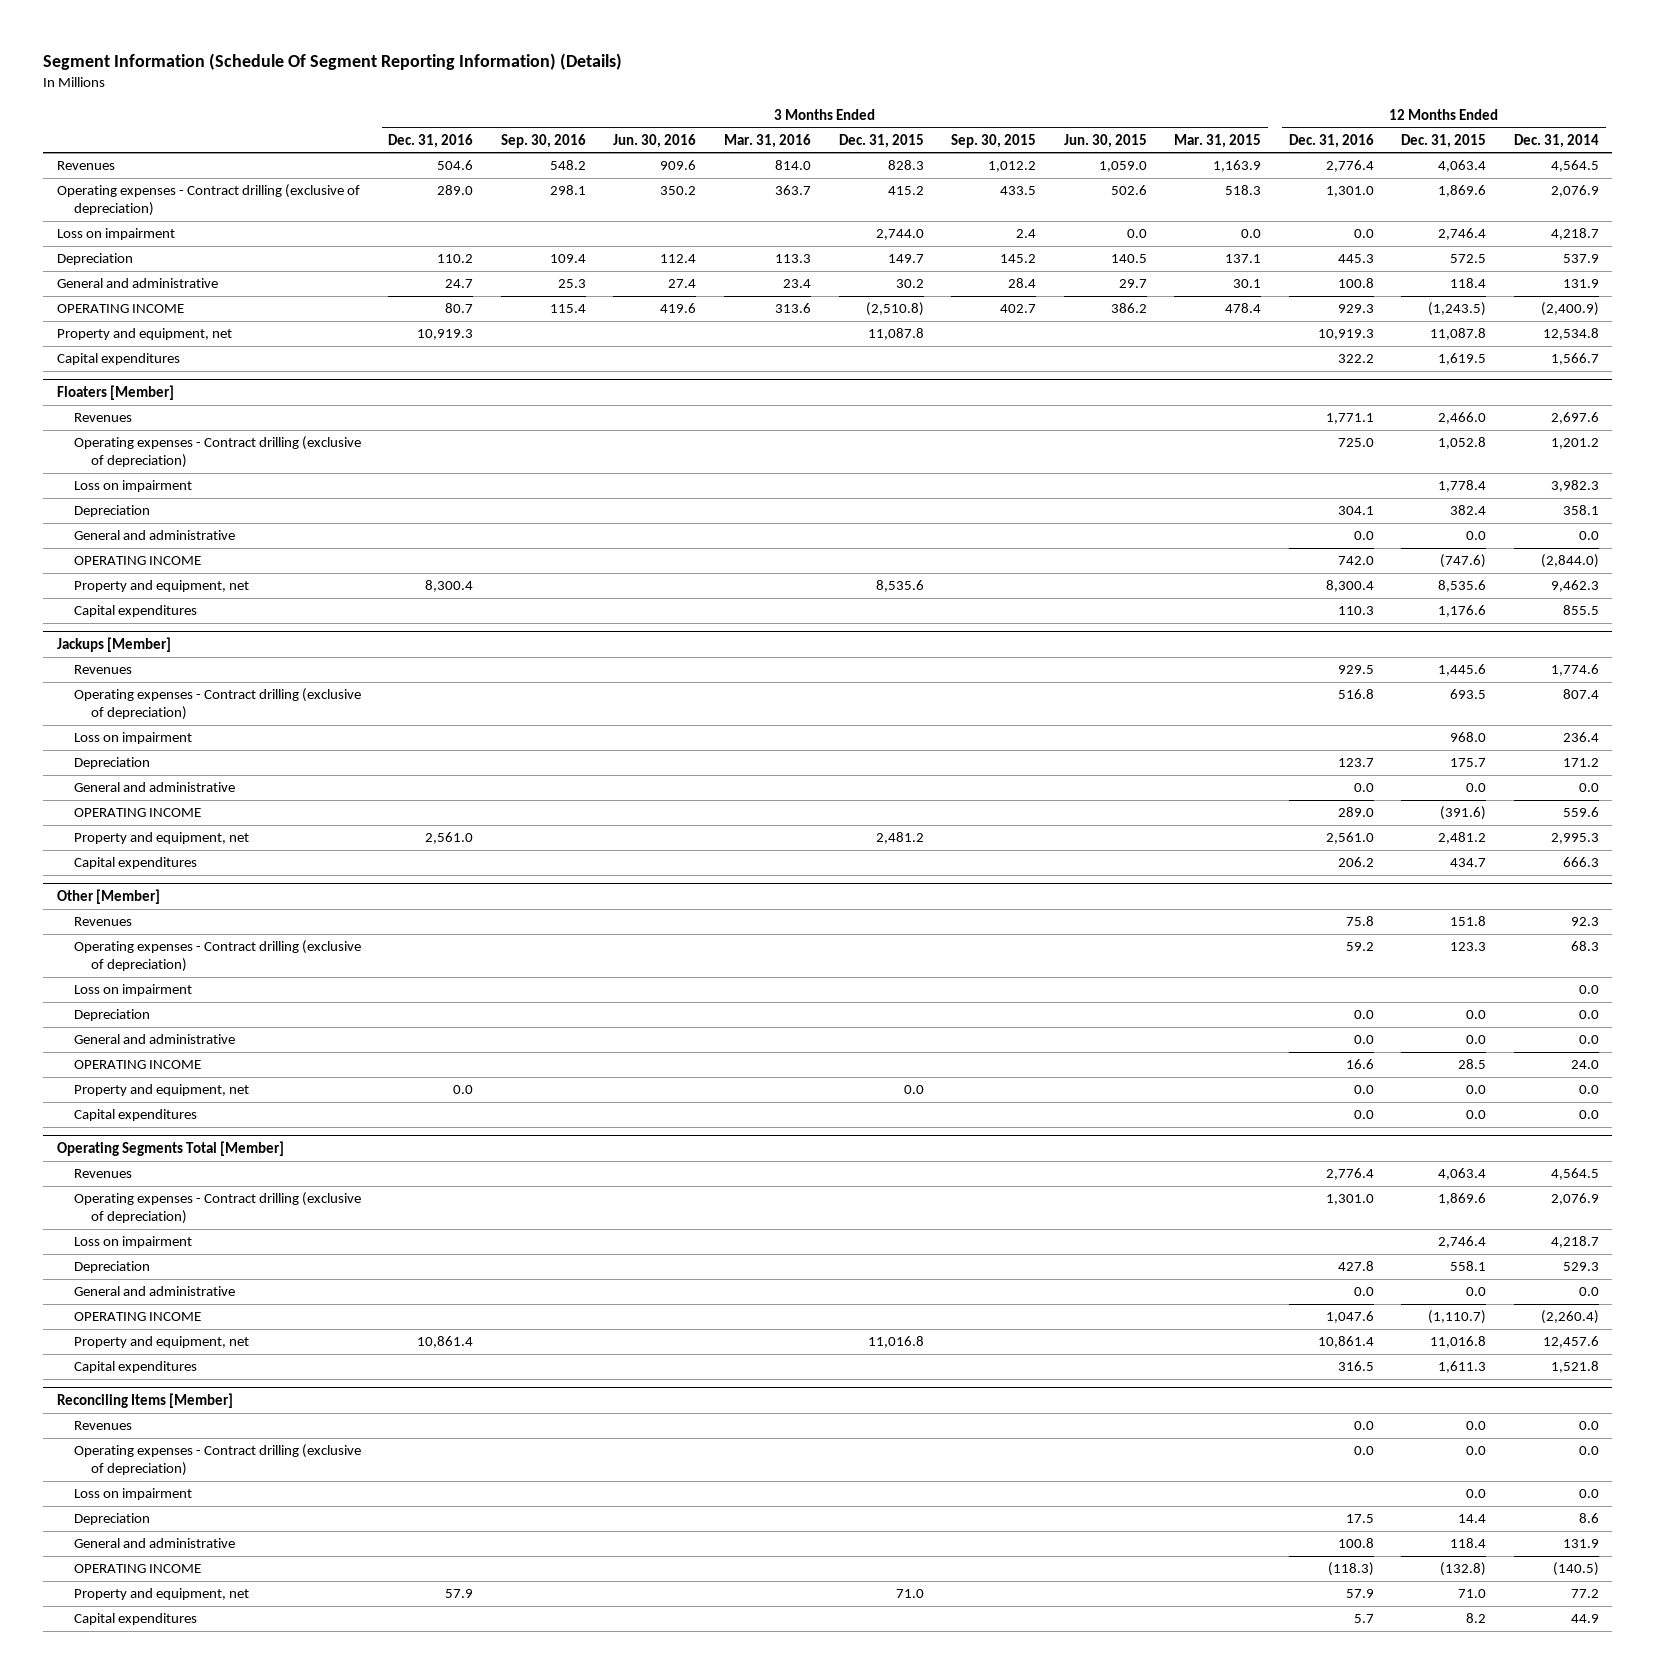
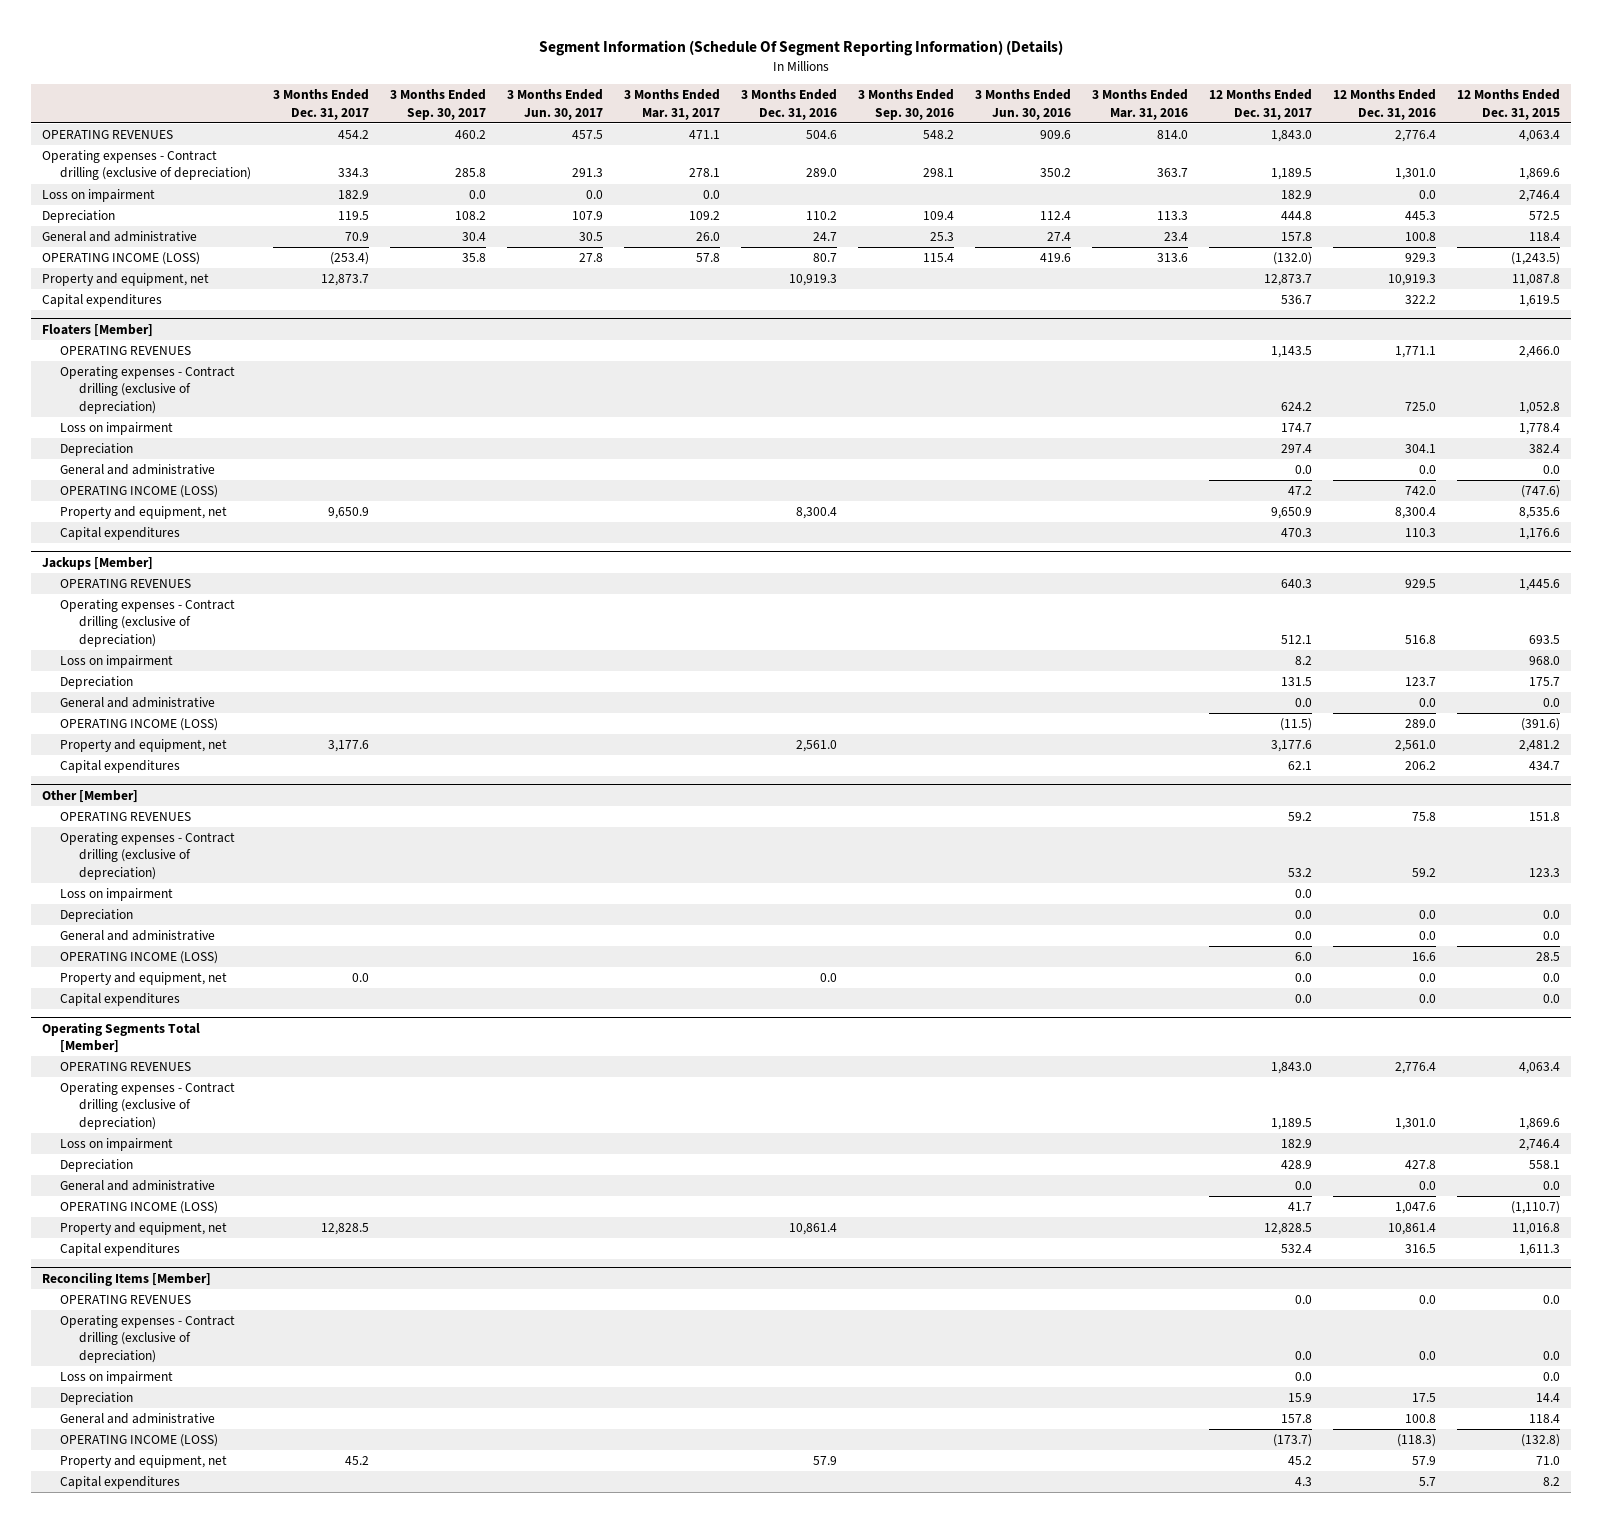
[838,133,924,148] Dec. 31, 2015 -> none
[951,133,1037,148] Sep. 30, 2015 -> none
[1063,133,1147,148] Jun. 30, 2015 -> none
[1174,133,1262,148] Mar. 31, 2015 -> none
[1513,133,1599,148] Dec. 31, 2014 -> none
none -> [272,89,369,120] 3 Months Ended Dec. 31, 2017
none -> [389,89,486,120] 3 Months Ended Sep. 30, 2017
none -> [506,89,603,120] 3 Months Ended Jun. 30, 2017
none -> [623,89,720,120] 3 Months Ended Mar. 31, 2017
none -> [1209,89,1313,120] 12 Months Ended Dec. 31, 2017
[56,161,115,171] Revenues -> [41,130,173,140] OPERATING REVENUES
[56,304,184,314] OPERATING INCOME -> [41,252,200,266] OPERATING INCOME (LOSS)
[73,413,132,423] Revenues -> [60,346,192,356] OPERATING REVENUES
[73,556,201,566] OPERATING INCOME -> [60,485,219,499] OPERATING INCOME (LOSS)
[73,665,132,675] Revenues -> [60,579,192,589] OPERATING REVENUES
[73,808,201,818] OPERATING INCOME -> [60,718,219,732] OPERATING INCOME (LOSS)
[73,917,132,927] Revenues -> [60,812,192,822] OPERATING REVENUES
[73,1060,201,1070] OPERATING INCOME -> [60,951,219,965] OPERATING INCOME (LOSS)
[73,1169,132,1179] Revenues -> [60,1062,192,1072] OPERATING REVENUES
[73,1312,201,1322] OPERATING INCOME -> [60,1201,219,1215] OPERATING INCOME (LOSS)
[73,1421,132,1431] Revenues -> [60,1295,192,1305] OPERATING REVENUES
[73,1564,201,1574] OPERATING INCOME -> [60,1434,219,1448] OPERATING INCOME (LOSS)

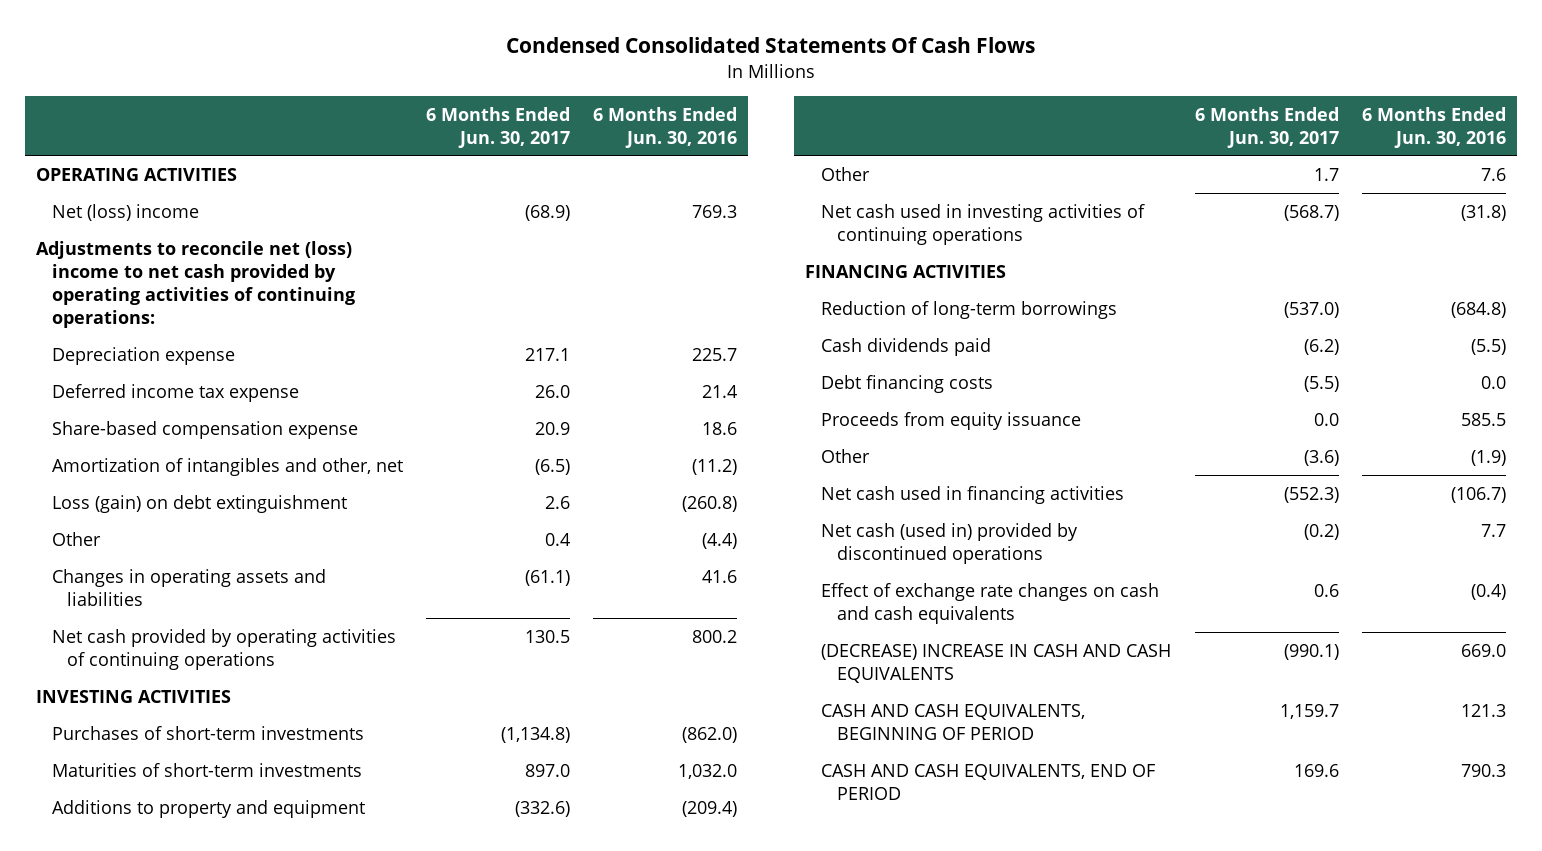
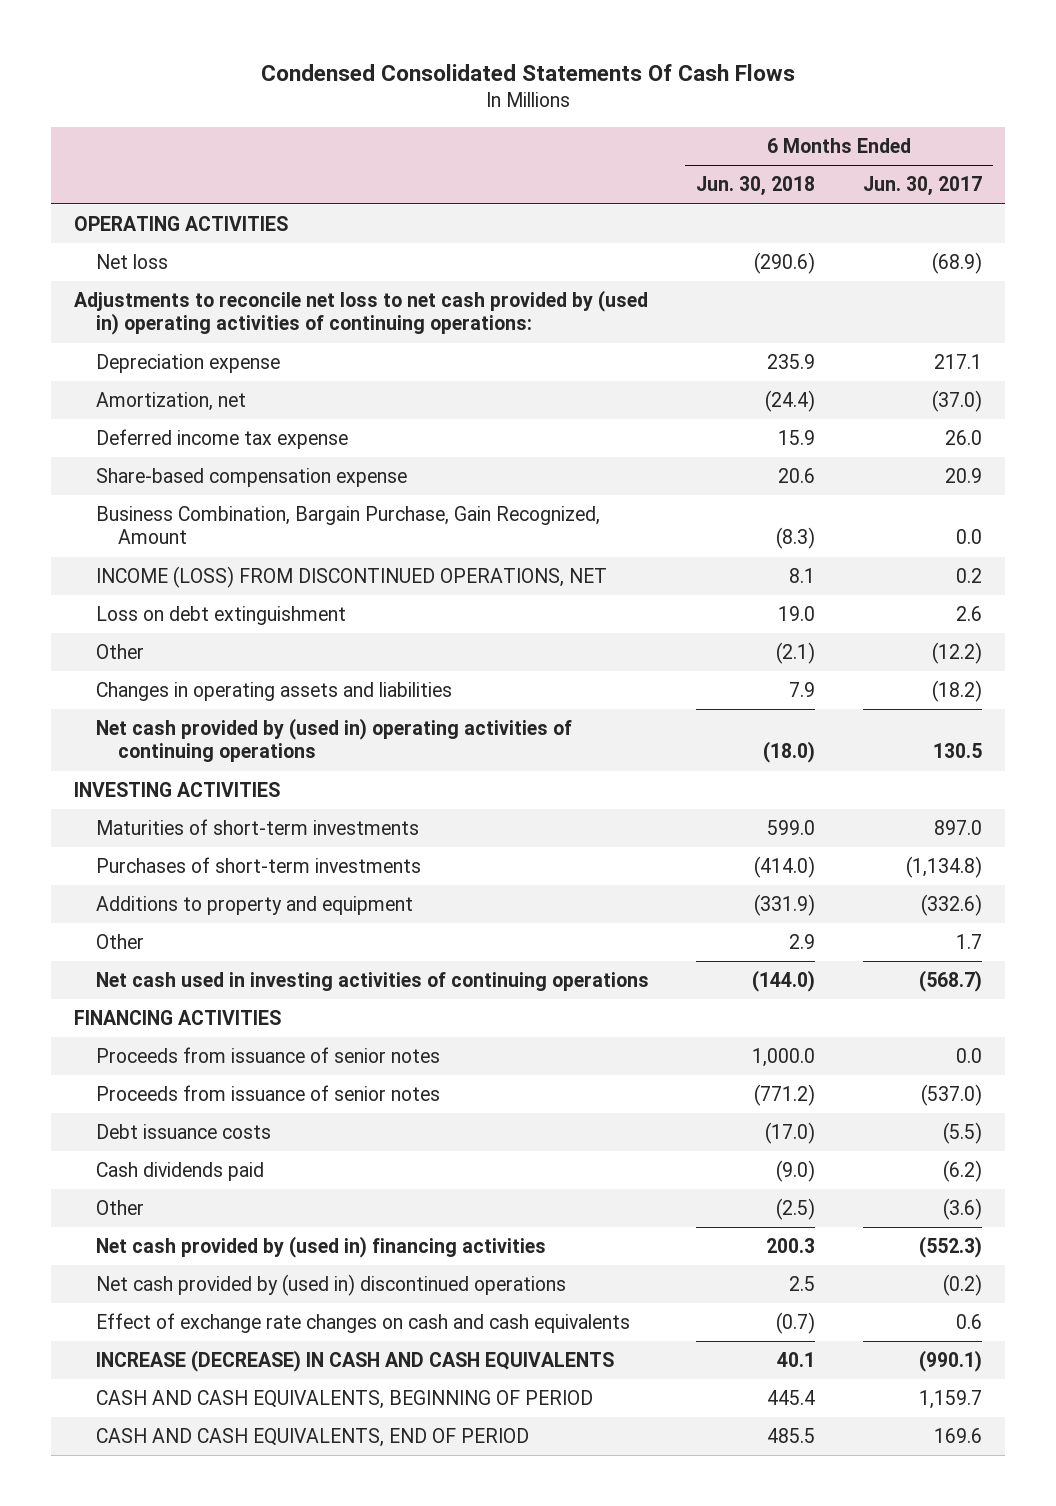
[592,106,737,148] 6 Months Ended Jun. 30, 2016 -> none
none -> [696,176,816,197] Jun. 30, 2018
[51,203,199,221] Net (loss) income -> [96,254,169,270] Net loss
[36,240,355,328] Adjustments to reconcile net (loss) income to net cash provided by operating activities of continuing operations: -> [74,290,649,336] Adjustments to reconcile net loss to net cash provided by (used in) operating activities of continuing operations:
none -> [96,392,247,412] Amortization, net
[51,457,403,476] Amortization of intangibles and other, net -> none
none -> [96,506,601,545] Business Combination, Bargain Purchase, Gain Recognized, Amount
none -> [96,566,608,589] INCOME (LOSS) FROM DISCONTINUED OPERATIONS, NET
[51,494,347,513] Loss (gain) on debt extinguishment -> [96,606,347,626] Loss on debt extinguishment
[544,532,570,546] 0.4 -> [931,642,982,665] (12.2)
[524,569,570,586] (61.1) -> [931,680,982,703] (18.2)
[51,628,396,670] Net cash provided by operating activities of continuing operations -> [96,718,573,763] Net cash provided by (used in) operating activities of continuing operations
[51,725,364,740] Purchases of short-term investments -> [96,857,422,874] Purchases of short-term investments
none -> [96,1047,441,1064] Proceeds from issuance of senior notes
[820,300,1117,319] Reduction of long-term borrowings -> [96,1085,441,1102] Proceeds from issuance of senior notes
none -> [96,1124,272,1140] Debt issuance costs
[820,374,993,393] Debt financing costs -> none
[820,411,1081,430] Proceeds from equity issuance -> none
[820,485,1124,504] Net cash used in financing activities -> [96,1236,547,1259] Net cash provided by (used in) financing activities
[820,522,1078,564] Net cash (used in) provided by discontinued operations -> [96,1274,567,1297] Net cash provided by (used in) discontinued operations
[820,643,1171,683] (DECREASE) INCREASE IN CASH AND CASH EQUIVALENTS -> [96,1350,615,1373] INCREASE (DECREASE) IN CASH AND CASH EQUIVALENTS

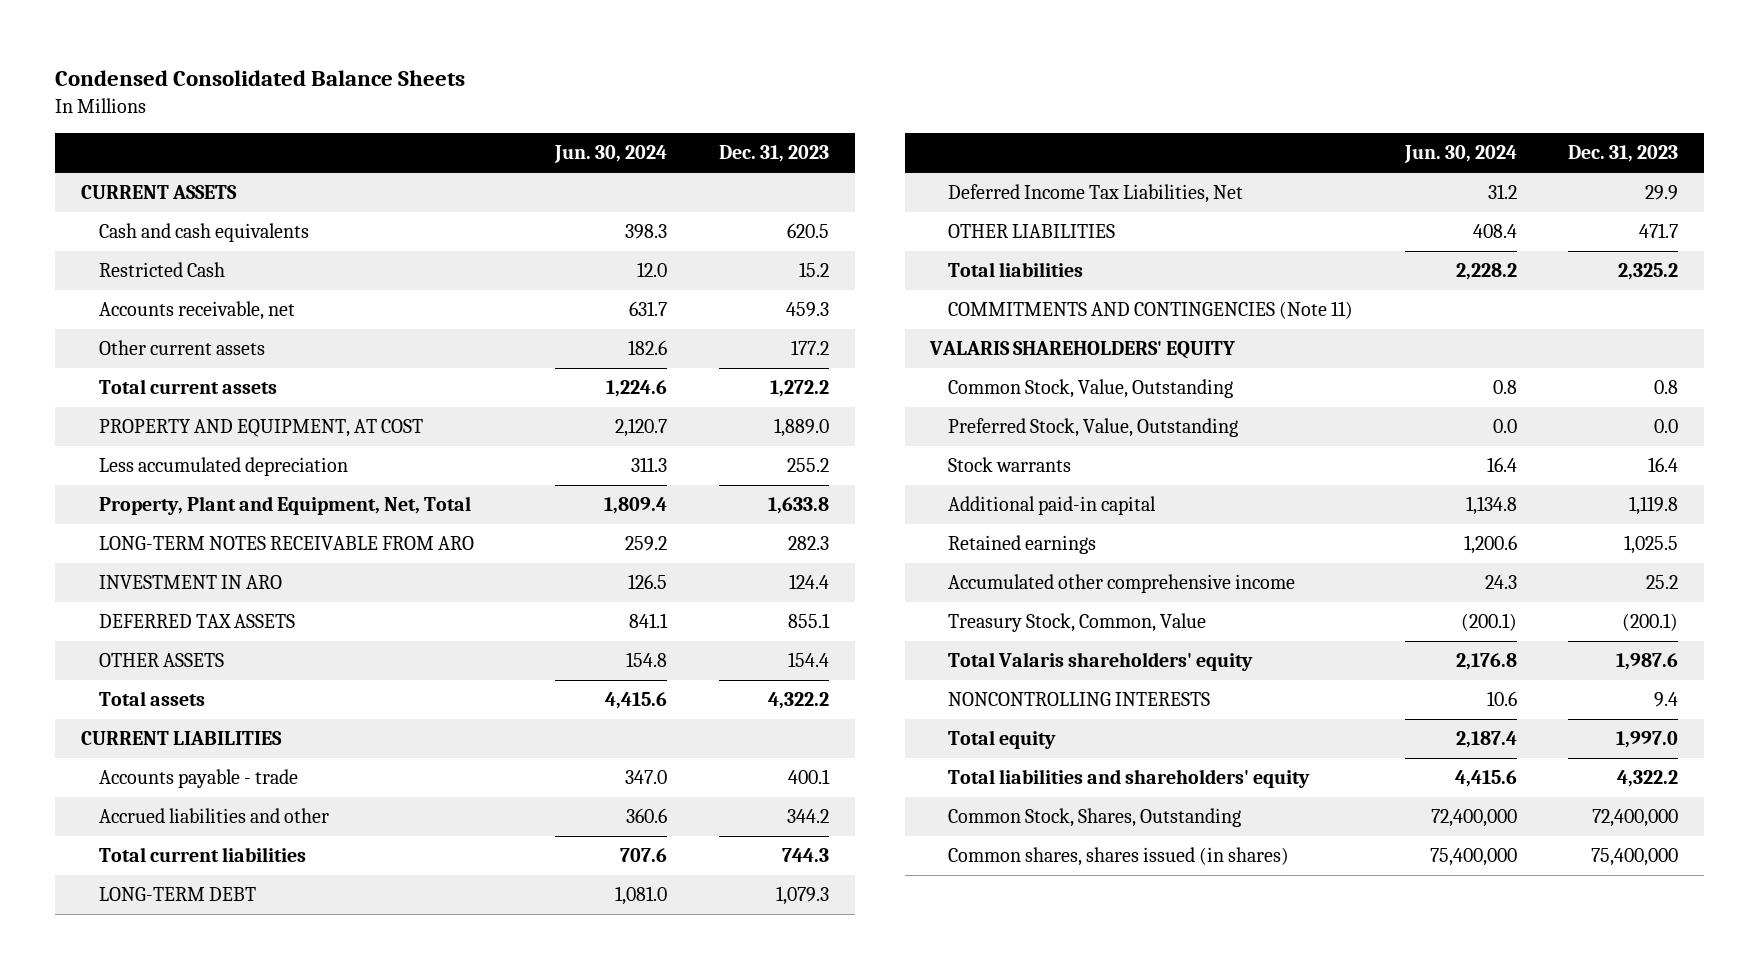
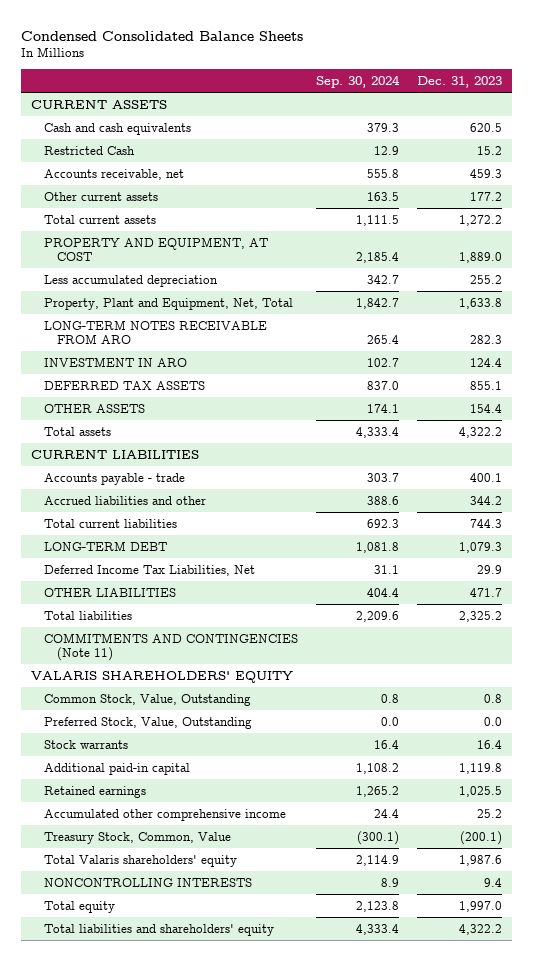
[554,145,668,164] Jun. 30, 2024 -> none
none -> [316,74,401,88] Sep. 30, 2024
[948,808,1242,828] Common Stock, Shares, Outstanding -> none
[948,847,1290,867] Common shares, shares issued (in shares) -> none

